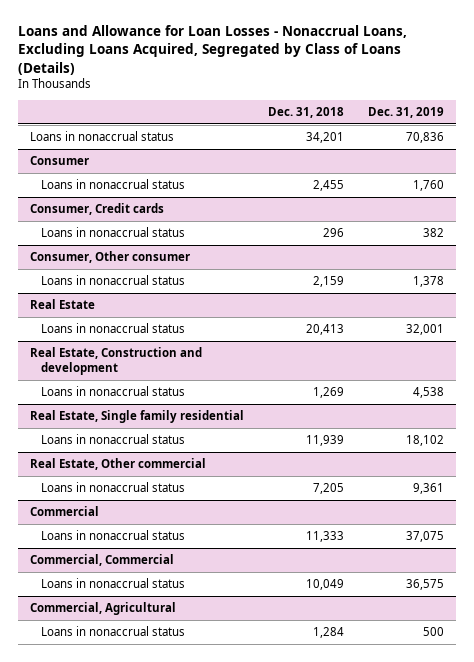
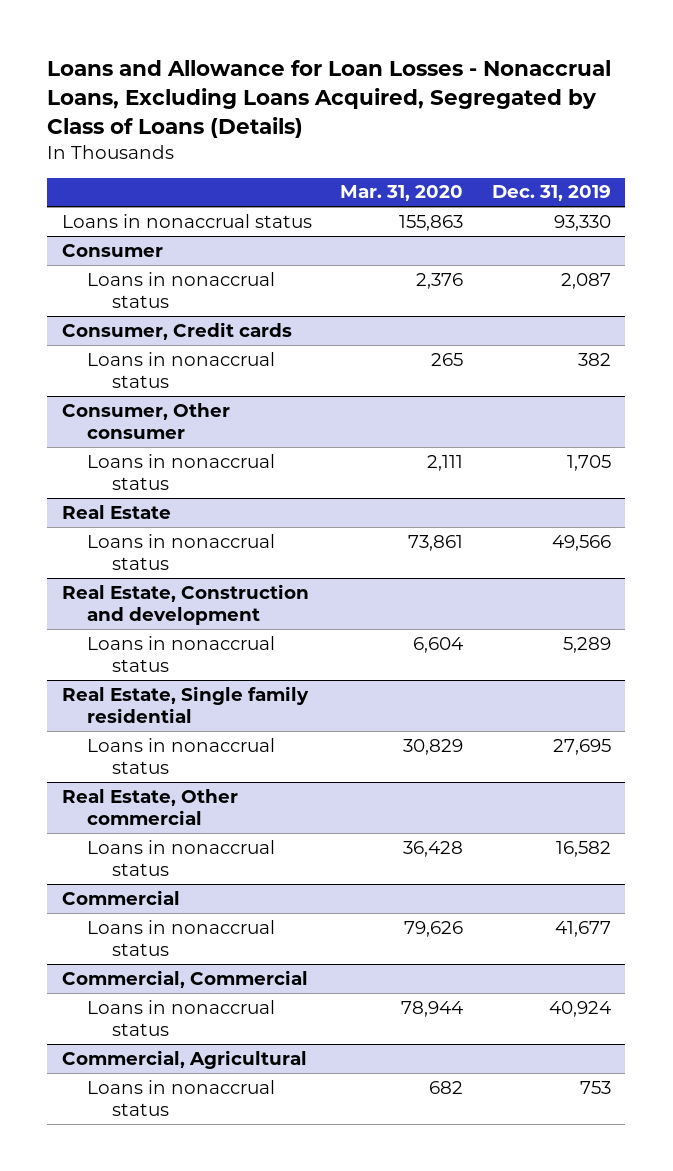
[267,107,344,119] Dec. 31, 2018 -> none
none -> [340,185,464,202] Mar. 31, 2020
[405,132,444,144] 70,836 -> [553,214,611,231] 93,330
[412,180,444,192] 1,760 -> [560,272,611,289] 2,087
[412,276,444,288] 1,378 -> [566,454,611,471] 1,705
[405,324,444,336] 32,001 -> [551,534,611,551] 49,566
[412,387,444,399] 4,538 -> [562,636,611,653] 5,289
[405,435,444,447] 18,102 -> [552,738,611,755] 27,695
[412,483,444,495] 9,361 -> [555,840,611,857] 16,582
[405,531,444,543] 37,075 -> [554,920,611,937] 41,677
[405,579,444,591] 36,575 -> [548,1000,611,1017] 40,924
[422,627,444,637] 500 -> [579,1080,611,1094] 753

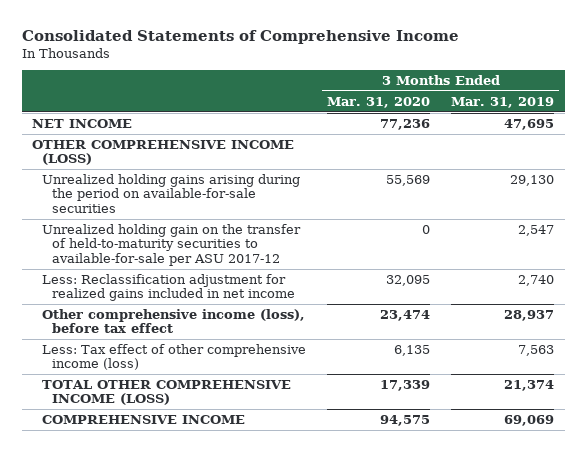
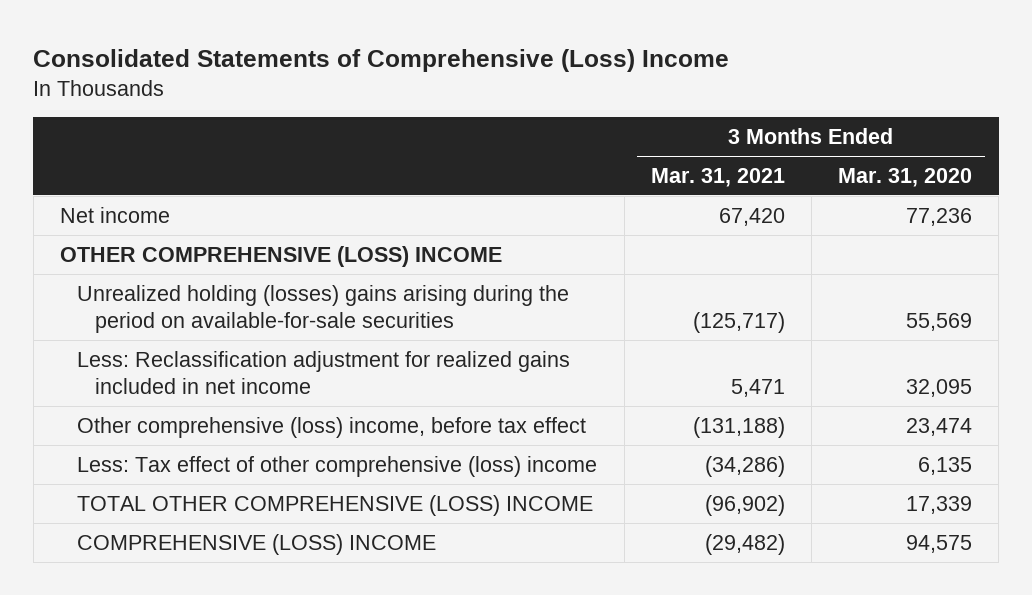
[21,30,459,45] Consolidated Statements of Comprehensive Income -> [33,48,730,72] Consolidated Statements of Comprehensive (Loss) Income
[451,96,555,108] Mar. 31, 2019 -> none
none -> [650,167,785,187] Mar. 31, 2021
[42,223,302,266] Unrealized holding gain on the transfer of held-to-maturity securities to available-for-sale per ASU 2017-12 -> none
[32,118,133,128] NET INCOME -> [60,206,171,223] Net income
[32,139,295,166] OTHER COMPREHENSIVE INCOME (LOSS) -> [60,245,503,267] OTHER COMPREHENSIVE (LOSS) INCOME
[42,173,301,213] Unrealized holding gains arising during the period on available-for-sale securities -> [77,284,570,333] Unrealized holding (losses) gains arising during the period on available-for-sale securities
[42,308,306,334] Other comprehensive income (loss), before tax effect -> [77,416,587,438] Other comprehensive (loss) income, before tax effect
[42,343,307,371] Less: Tax effect of other comprehensive income (loss) -> [77,455,598,477] Less: Tax effect of other comprehensive (loss) income
[42,379,292,406] TOTAL OTHER COMPREHENSIVE INCOME (LOSS) -> [77,494,594,516] TOTAL OTHER COMPREHENSIVE (LOSS) INCOME
[42,414,246,424] COMPREHENSIVE INCOME -> [77,533,437,555] COMPREHENSIVE (LOSS) INCOME

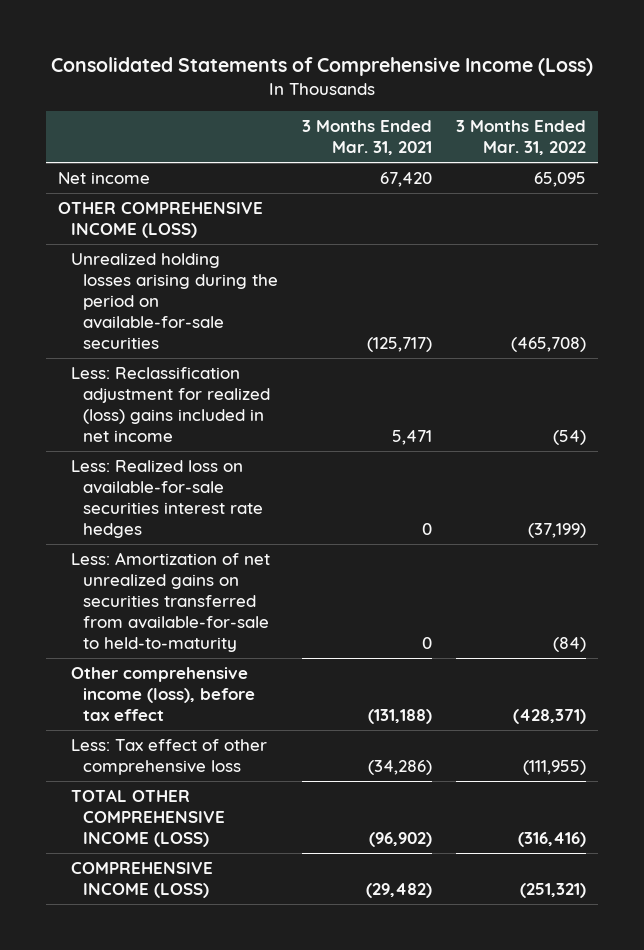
[33,48,730,72] Consolidated Statements of Comprehensive (Loss) Income -> [50,57,593,77] Consolidated Statements of Comprehensive Income (Loss)
[838,167,973,187] Mar. 31, 2020 -> none
none -> [455,120,586,156] 3 Months Ended Mar. 31, 2022
[60,245,503,267] OTHER COMPREHENSIVE (LOSS) INCOME -> [57,201,263,238] OTHER COMPREHENSIVE INCOME (LOSS)
[77,284,570,333] Unrealized holding (losses) gains arising during the period on available-for-sale securities -> [70,252,279,349] Unrealized holding losses arising during the period on available-for-sale securities
[77,350,571,394] Less: Reclassification adjustment for realized gains included in net income -> [70,366,271,442] Less: Reclassification adjustment for realized (loss) gains included in net income
none -> [70,459,264,538] Less: Realized loss on available-for-sale securities interest rate hedges
none -> [70,551,270,652] Less: Amortization of net unrealized gains on securities transferred from available-for-sale to held-to-maturity
[77,416,587,438] Other comprehensive (loss) income, before tax effect -> [70,666,256,721] Other comprehensive income (loss), before tax effect
[77,455,598,477] Less: Tax effect of other comprehensive (loss) income -> [70,738,267,775] Less: Tax effect of other comprehensive loss
[77,494,594,516] TOTAL OTHER COMPREHENSIVE (LOSS) INCOME -> [70,788,226,847] TOTAL OTHER COMPREHENSIVE INCOME (LOSS)
[77,533,437,555] COMPREHENSIVE (LOSS) INCOME -> [70,861,213,898] COMPREHENSIVE INCOME (LOSS)

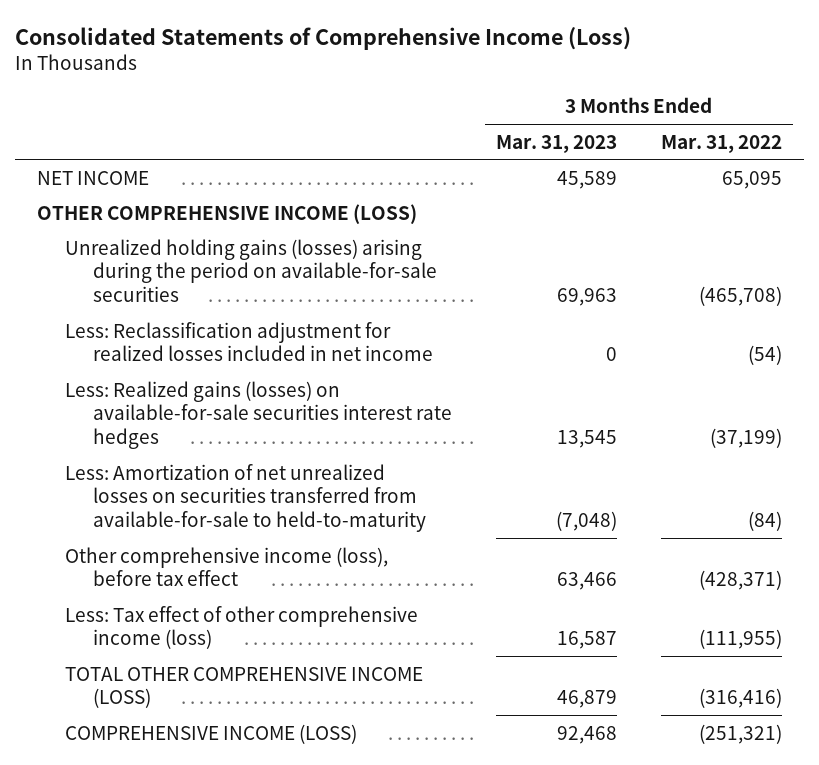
[302,120,433,156] 3 Months Ended Mar. 31, 2021 -> none
none -> [496,134,618,153] Mar. 31, 2023
[57,171,150,184] Net income -> [37,170,150,185] NET INCOME
[70,252,279,349] Unrealized holding losses arising during the period on available-for-sale securities -> [65,238,438,303] Unrealized holding gains (losses) arising during the period on available-for-sale securities
[70,366,271,442] Less: Reclassification adjustment for realized (loss) gains included in net income -> [65,321,434,362] Less: Reclassification adjustment for realized losses included in net income
[70,459,264,538] Less: Realized loss on available-for-sale securities interest rate hedges -> [65,380,453,450] Less: Realized gains (losses) on available-for-sale securities interest rate hedges
[70,551,270,652] Less: Amortization of net unrealized gains on securities transferred from available-for-sale to held-to-maturity -> [65,463,427,533] Less: Amortization of net unrealized losses on securities transferred from available-for-sale to held-to-maturity
[70,738,267,775] Less: Tax effect of other comprehensive loss -> [65,605,419,650] Less: Tax effect of other comprehensive income (loss)

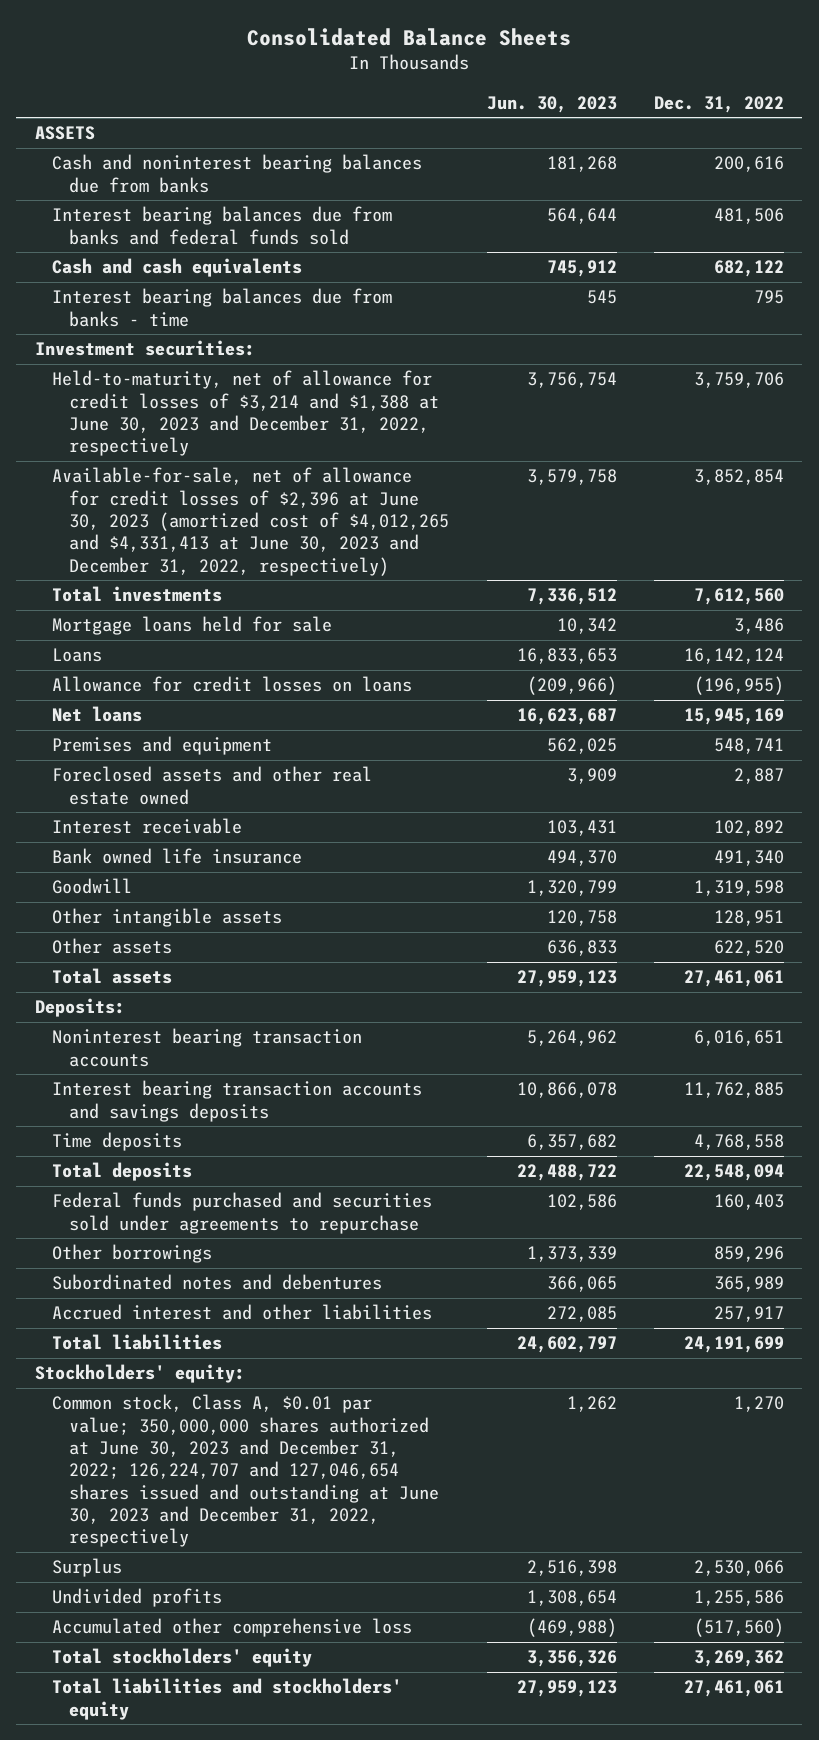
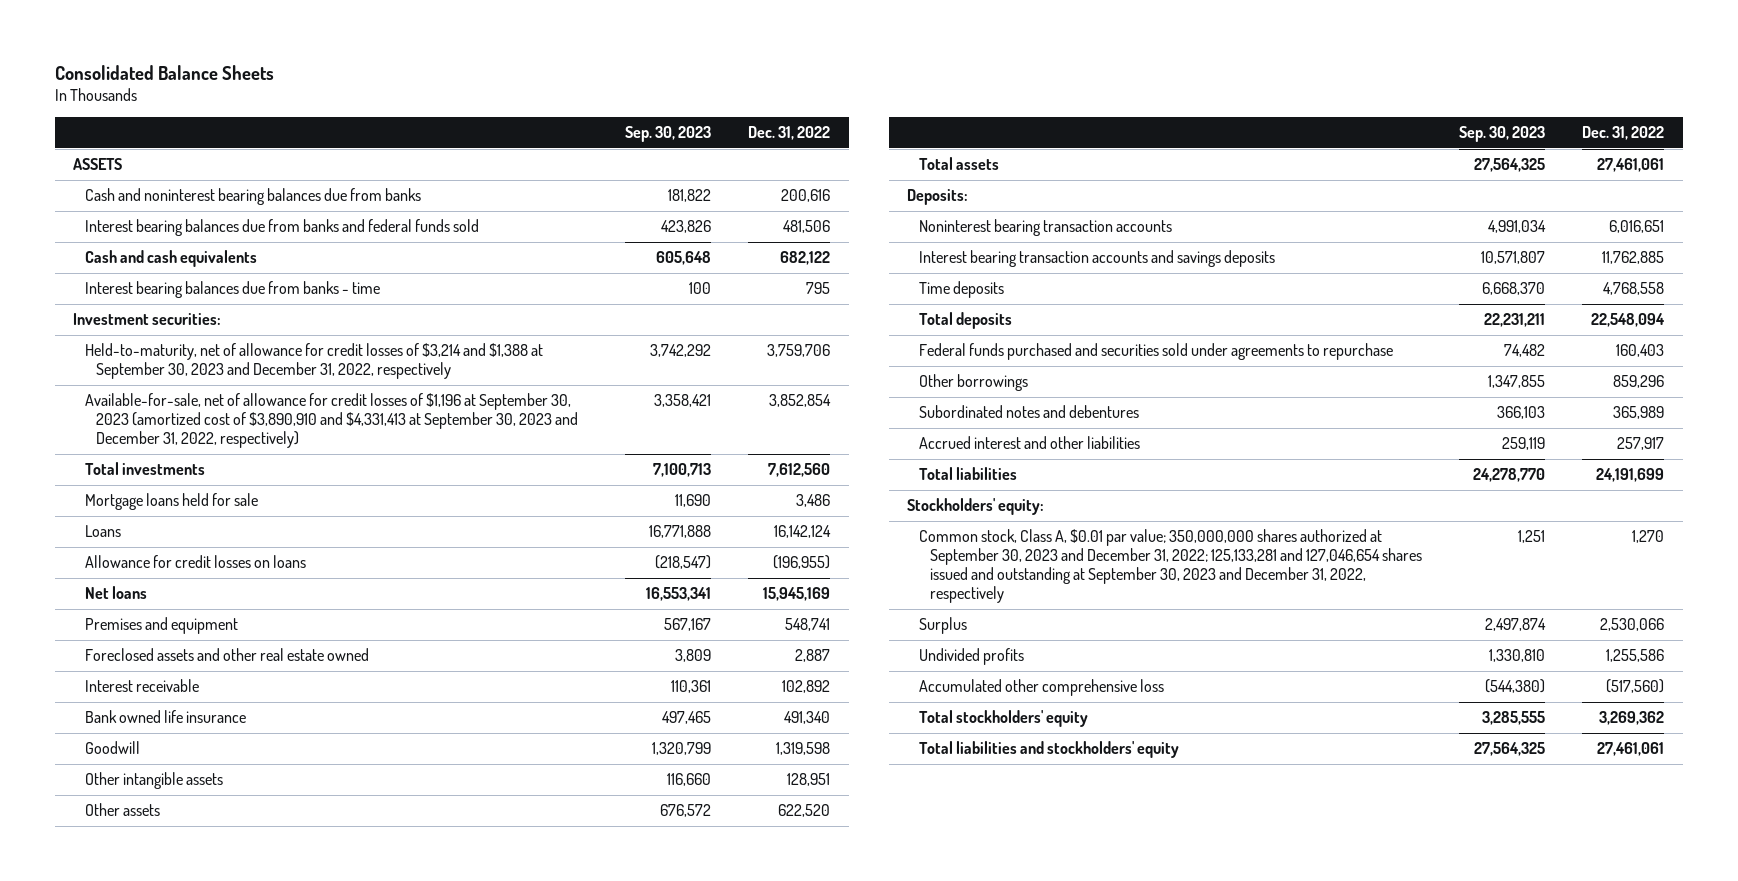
[486,95,617,113] Jun. 30, 2023 -> none
none -> [625,126,712,143] Sep. 30, 2023
[52,370,440,457] Held-to-maturity, net of allowance for credit losses of $3,214 and $1,388 at June 30, 2023 and December 31, 2022, respectively -> [84,343,543,380] Held-to-maturity, net of allowance for credit losses of $3,214 and $1,388 at September 30, 2023 and December 31, 2022, respectively
[52,467,450,576] Available-for-sale, net of allowance for credit losses of $2,396 at June 30, 2023 (amortized cost of $4,012,265 and $4,331,413 at June 30, 2023 and December 31, 2022, respectively) -> [84,393,579,449] Available-for-sale, net of allowance for credit losses of $1,196 at September 30, 2023 (amortized cost of $3,890,910 and $4,331,413 at September 30, 2023 and December 31, 2022, respectively)
[52,1394,440,1548] Common stock, Class A, $0.01 par value; 350,000,000 shares authorized at June 30, 2023 and December 31, 2022; 126,224,707 and 127,046,654 shares issued and outstanding at June 30, 2023 and December 31, 2022, respectively -> [918,529,1422,604] Common stock, Class A, $0.01 par value; 350,000,000 shares authorized at September 30, 2023 and December 31, 2022; 125,133,281 and 127,046,654 shares issued and outstanding at September 30, 2023 and December 31, 2022, respectively

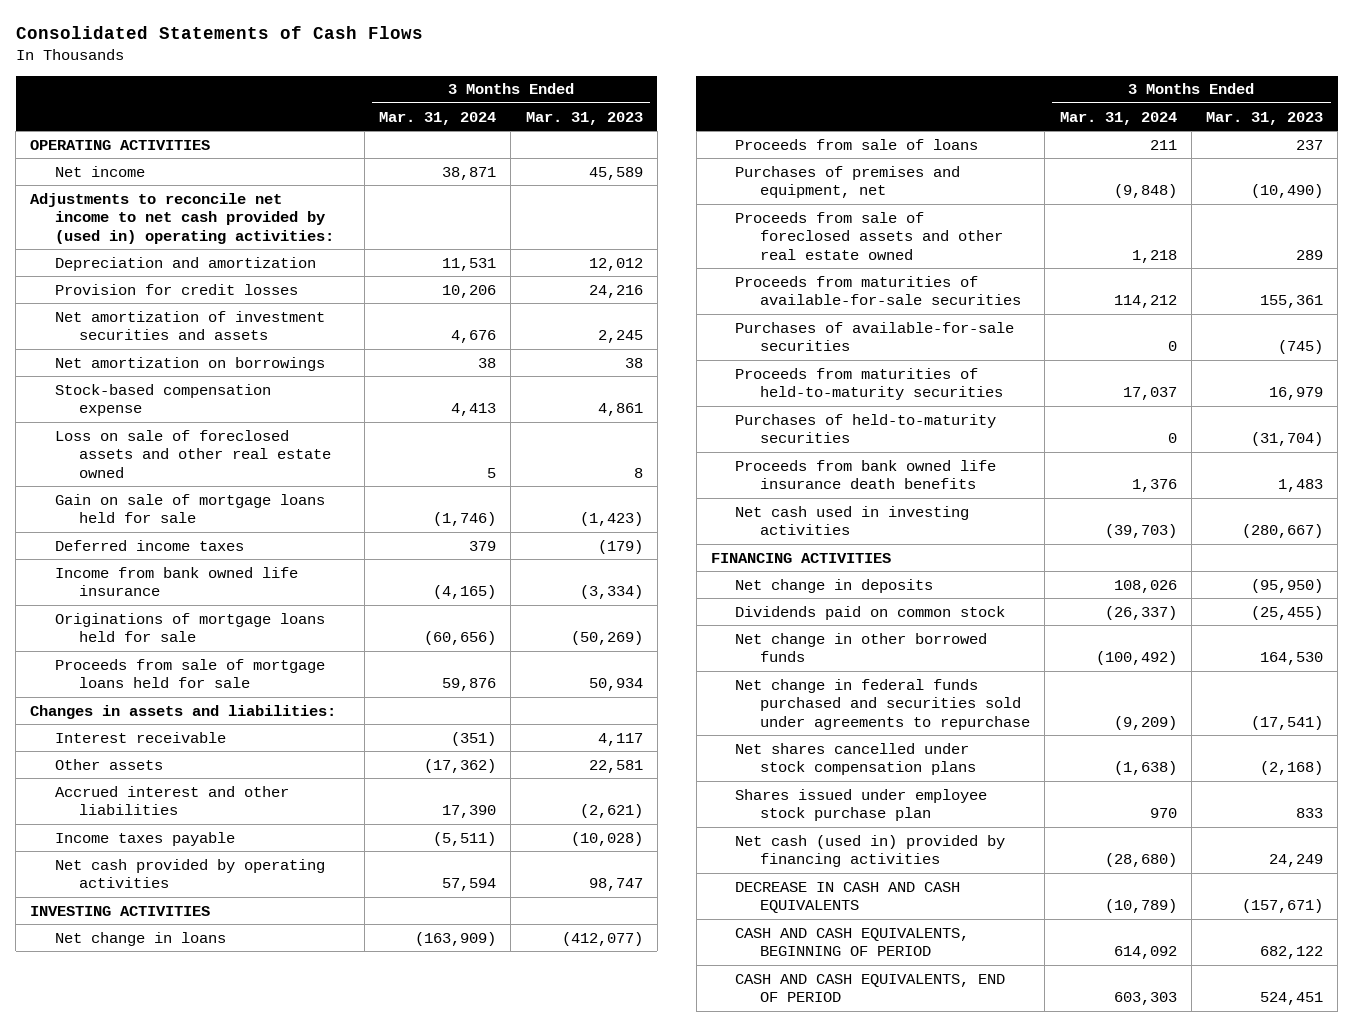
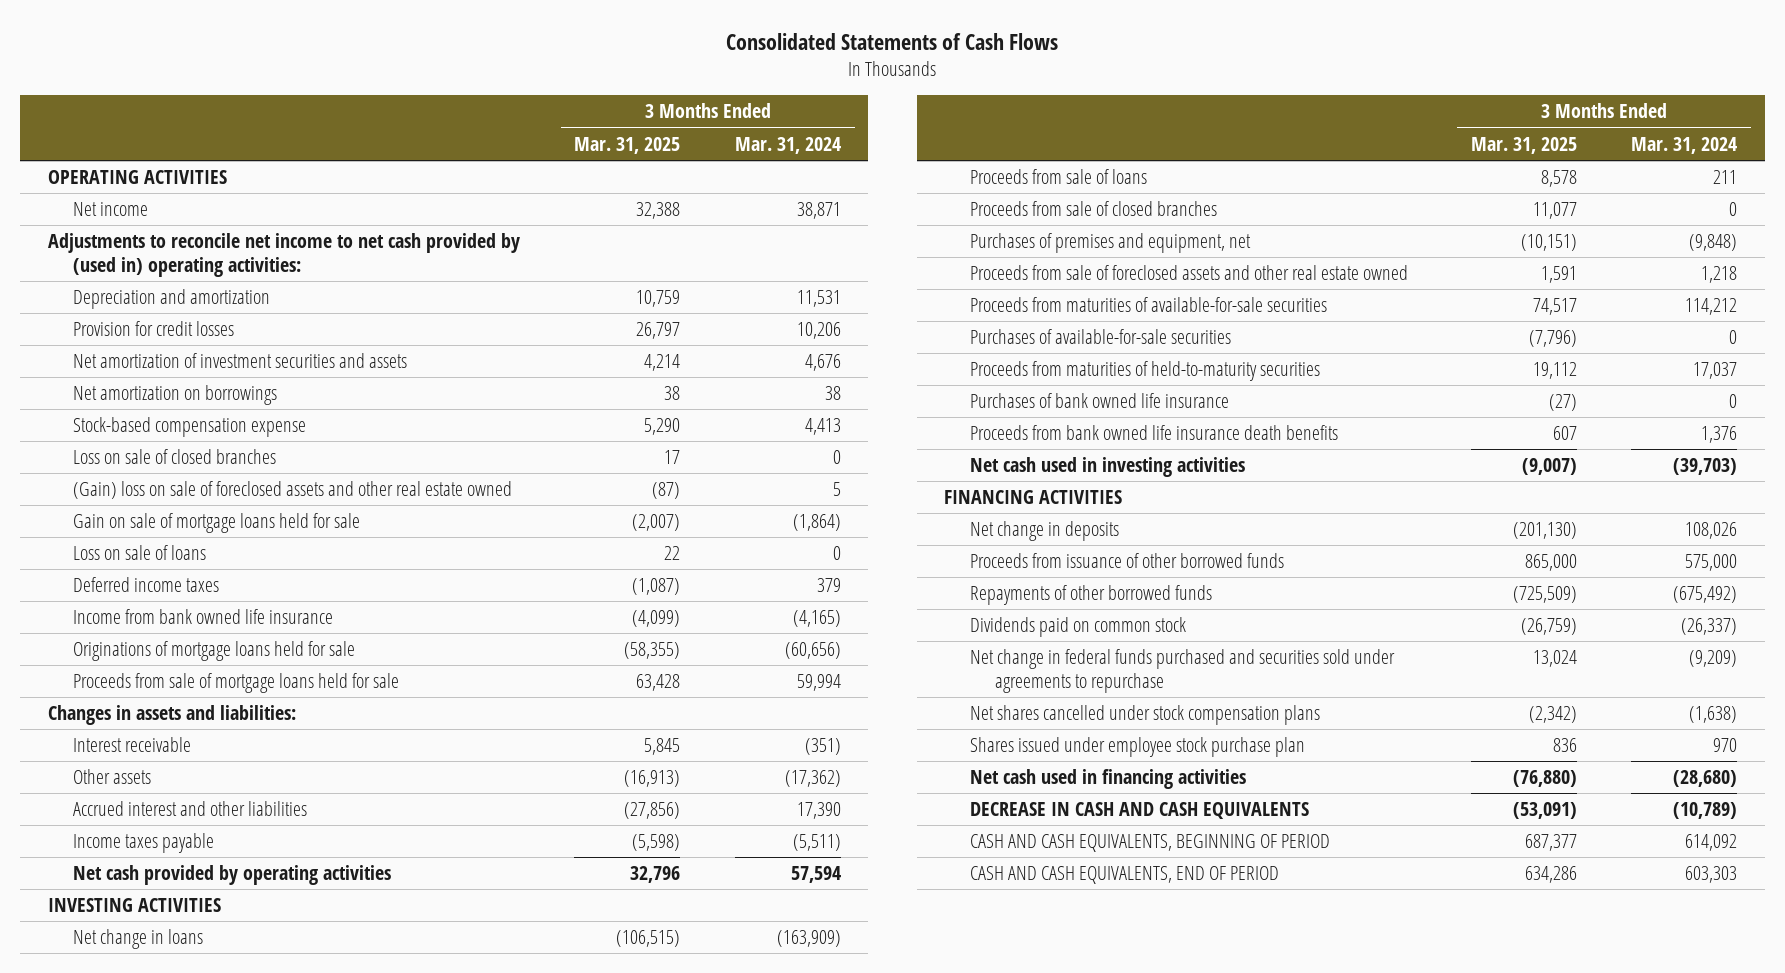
[525,111,643,125] Mar. 31, 2023 -> none
none -> [574,136,681,154] Mar. 31, 2025
none -> [73,449,277,465] Loss on sale of closed branches
[54,429,332,478] Loss on sale of foreclosed assets and other real estate owned -> [73,481,513,500] (Gain) loss on sale of foreclosed assets and other real estate owned
[433,512,497,527] (1,746) -> [793,514,842,532] (1,864)
none -> [73,545,207,561] Loss on sale of loans
[442,678,497,692] 59,876 -> [797,674,842,692] 59,994
none -> [969,201,1217,217] Proceeds from sale of closed branches
[735,413,997,444] Purchases of held-to-maturity securities -> none
none -> [969,393,1229,409] Purchases of bank owned life insurance
none -> [969,553,1284,569] Proceeds from issuance of other borrowed funds
none -> [969,585,1212,606] Repayments of other borrowed funds
[735,632,988,663] Net change in other borrowed funds -> none
[735,834,1006,868] Net cash (used in) provided by financing activities -> [969,769,1246,790] Net cash used in financing activities

